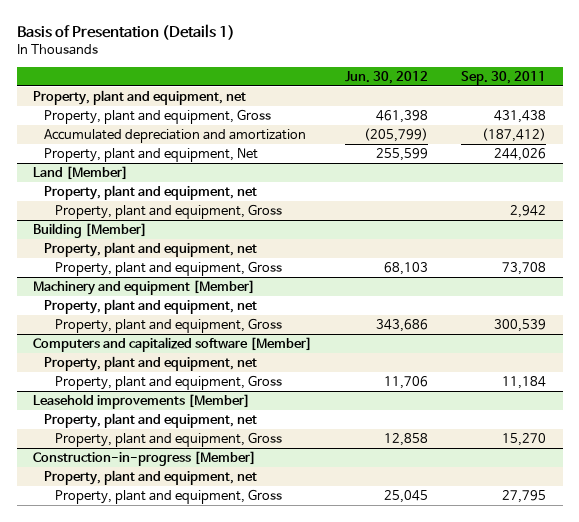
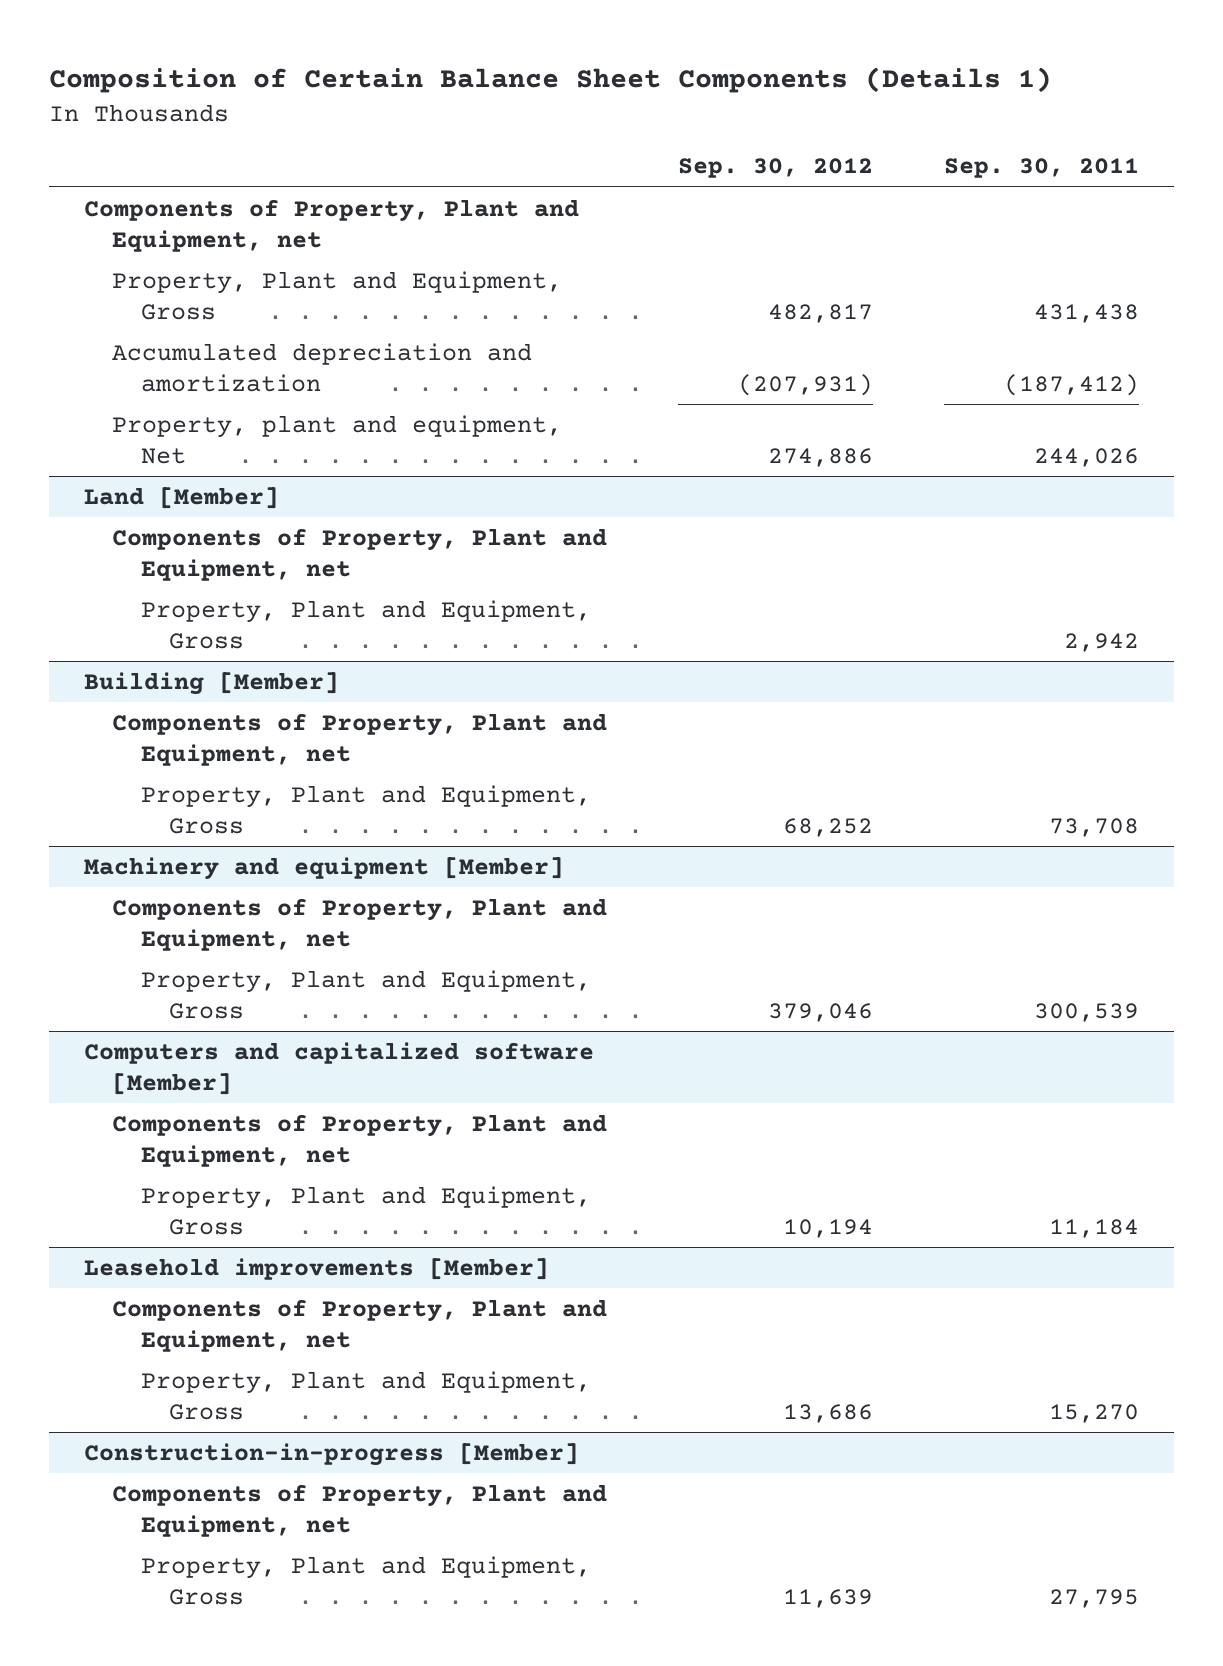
[16,23,235,40] Basis of Presentation (Details 1) -> [48,67,1052,94] Composition of Certain Balance Sheet Components (Details 1)
[345,70,429,84] Jun. 30, 2012 -> none
none -> [678,158,874,179] Sep. 30, 2012
[33,90,247,106] Property, plant and equipment, net -> [84,198,580,252] Components of Property, Plant and Equipment, net
[43,109,271,125] Property, plant and equipment, Gross -> [112,270,563,320] Property, Plant and Equipment, Gross
[43,185,257,201] Property, plant and equipment, net -> [112,527,608,581] Components of Property, Plant and Equipment, net
[54,204,282,220] Property, plant and equipment, Gross -> [140,599,591,649] Property, Plant and Equipment, Gross
[43,242,257,258] Property, plant and equipment, net -> [112,712,608,766] Components of Property, Plant and Equipment, net
[54,261,282,277] Property, plant and equipment, Gross -> [140,784,591,834] Property, Plant and Equipment, Gross
[43,299,257,315] Property, plant and equipment, net -> [112,897,608,951] Components of Property, Plant and Equipment, net
[54,318,282,334] Property, plant and equipment, Gross -> [140,969,591,1019] Property, Plant and Equipment, Gross
[43,356,257,372] Property, plant and equipment, net -> [112,1113,608,1167] Components of Property, Plant and Equipment, net
[54,375,282,391] Property, plant and equipment, Gross -> [140,1185,591,1235] Property, Plant and Equipment, Gross
[43,413,257,429] Property, plant and equipment, net -> [112,1298,608,1352] Components of Property, Plant and Equipment, net
[54,432,282,448] Property, plant and equipment, Gross -> [140,1370,591,1420] Property, Plant and Equipment, Gross
[43,470,257,486] Property, plant and equipment, net -> [112,1483,608,1537] Components of Property, Plant and Equipment, net
[54,489,282,505] Property, plant and equipment, Gross -> [140,1555,591,1605] Property, Plant and Equipment, Gross

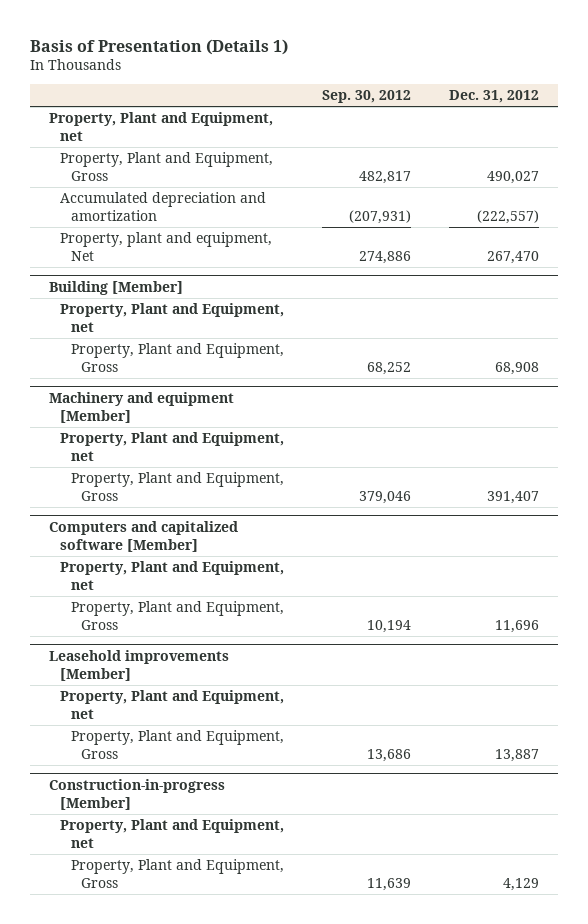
[48,67,1052,94] Composition of Certain Balance Sheet Components (Details 1) -> [30,38,289,55] Basis of Presentation (Details 1)
[943,158,1139,179] Sep. 30, 2011 -> none
none -> [449,90,540,104] Dec. 31, 2012
[84,198,580,252] Components of Property, Plant and Equipment, net -> [49,111,274,141] Property, Plant and Equipment, net
[84,486,280,509] Land [Member] -> none
[112,527,608,581] Components of Property, Plant and Equipment, net -> none
[140,599,591,649] Property, Plant and Equipment, Gross -> none
[112,712,608,766] Components of Property, Plant and Equipment, net -> [59,302,284,332] Property, Plant and Equipment, net
[112,897,608,951] Components of Property, Plant and Equipment, net -> [59,431,284,461] Property, Plant and Equipment, net
[112,1113,608,1167] Components of Property, Plant and Equipment, net -> [59,560,284,590] Property, Plant and Equipment, net
[112,1298,608,1352] Components of Property, Plant and Equipment, net -> [59,689,284,719] Property, Plant and Equipment, net
[112,1483,608,1537] Components of Property, Plant and Equipment, net -> [59,818,284,848] Property, Plant and Equipment, net

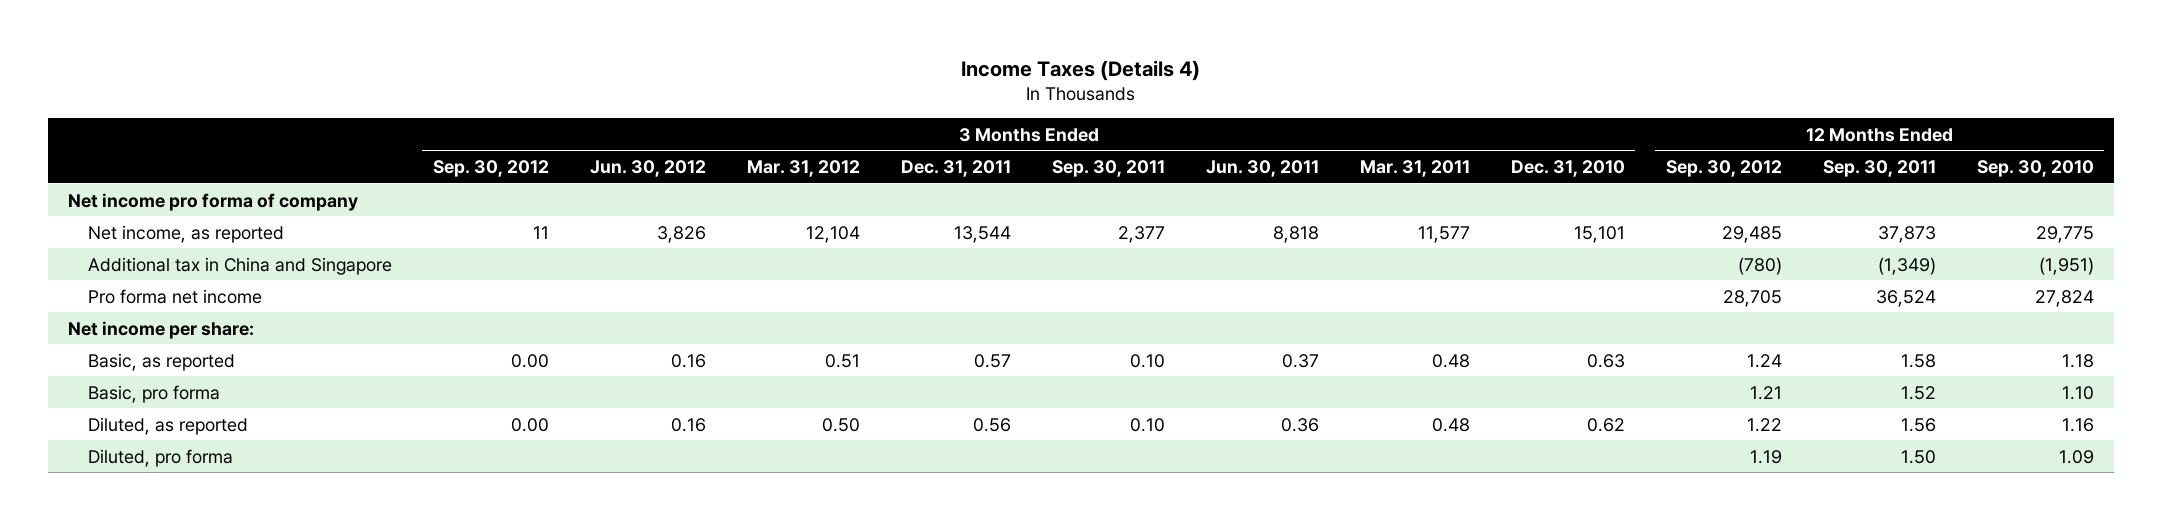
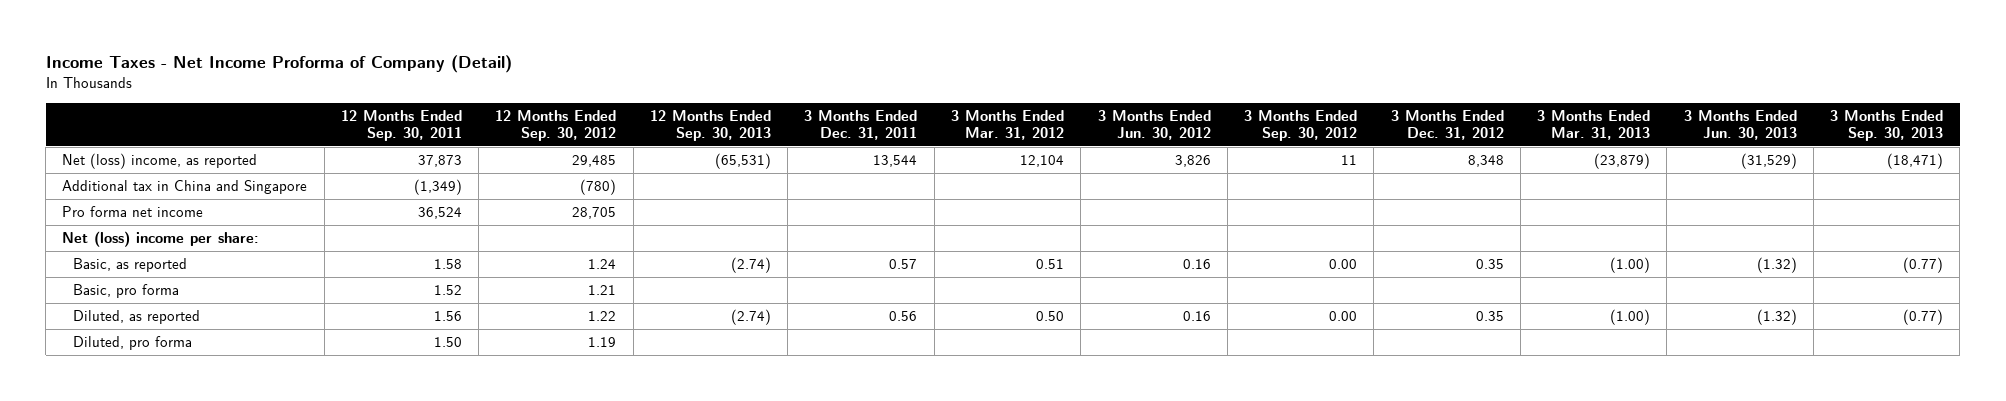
[960,59,1200,81] Income Taxes (Details 4) -> [45,55,512,74] Income Taxes - Net Income Proforma of Company (Detail)
[1051,159,1165,177] Sep. 30, 2011 -> none
[1205,159,1319,177] Jun. 30, 2011 -> none
[1359,159,1470,177] Mar. 31, 2011 -> none
[1510,159,1625,177] Dec. 31, 2010 -> none
[1976,159,2094,177] Sep. 30, 2010 -> none
none -> [649,109,771,142] 12 Months Ended Sep. 30, 2013
none -> [1390,109,1504,141] 3 Months Ended Dec. 31, 2012
none -> [1537,109,1651,141] 3 Months Ended Mar. 31, 2013
none -> [1683,109,1797,141] 3 Months Ended Jun. 30, 2013
none -> [1830,109,1944,142] 3 Months Ended Sep. 30, 2013
[68,192,359,211] Net income pro forma of company -> none
[87,224,284,243] Net income, as reported -> [62,152,258,169] Net (loss) income, as reported
[68,320,255,339] Net income per share: -> [62,230,260,247] Net (loss) income per share:

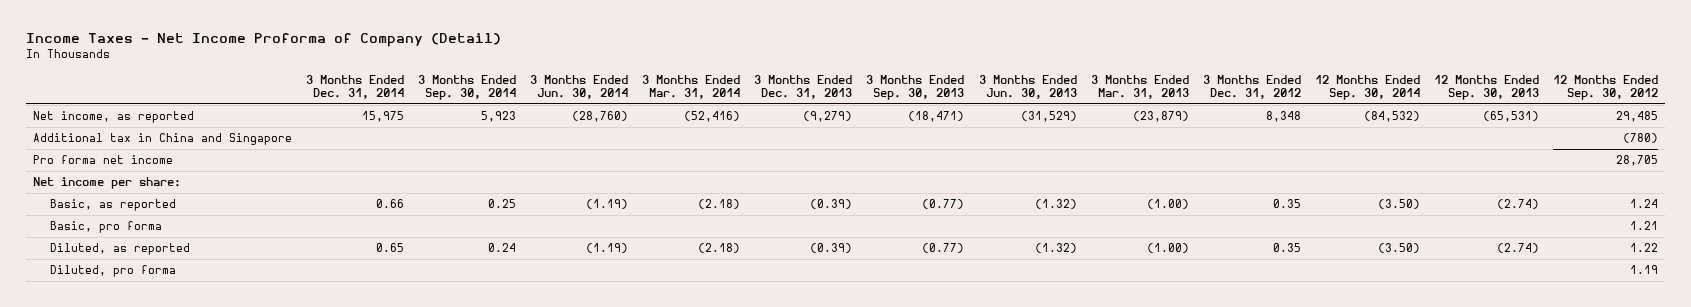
[340,109,462,142] 12 Months Ended Sep. 30, 2011 -> none
[804,109,918,141] 3 Months Ended Dec. 31, 2011 -> none
[951,109,1065,141] 3 Months Ended Mar. 31, 2012 -> none
[1097,109,1211,141] 3 Months Ended Jun. 30, 2012 -> none
[1244,109,1358,142] 3 Months Ended Sep. 30, 2012 -> none
none -> [305,75,404,100] 3 Months Ended Dec. 31, 2014
none -> [418,75,517,101] 3 Months Ended Sep. 30, 2014
none -> [530,75,629,100] 3 Months Ended Jun. 30, 2014
none -> [642,75,741,100] 3 Months Ended Mar. 31, 2014
none -> [754,75,853,100] 3 Months Ended Dec. 31, 2013
none -> [1314,75,1420,101] 12 Months Ended Sep. 30, 2014
[62,152,258,169] Net (loss) income, as reported -> [32,111,194,124] Net income, as reported
[62,230,260,247] Net (loss) income per share: -> [32,177,181,190] Net income per share:

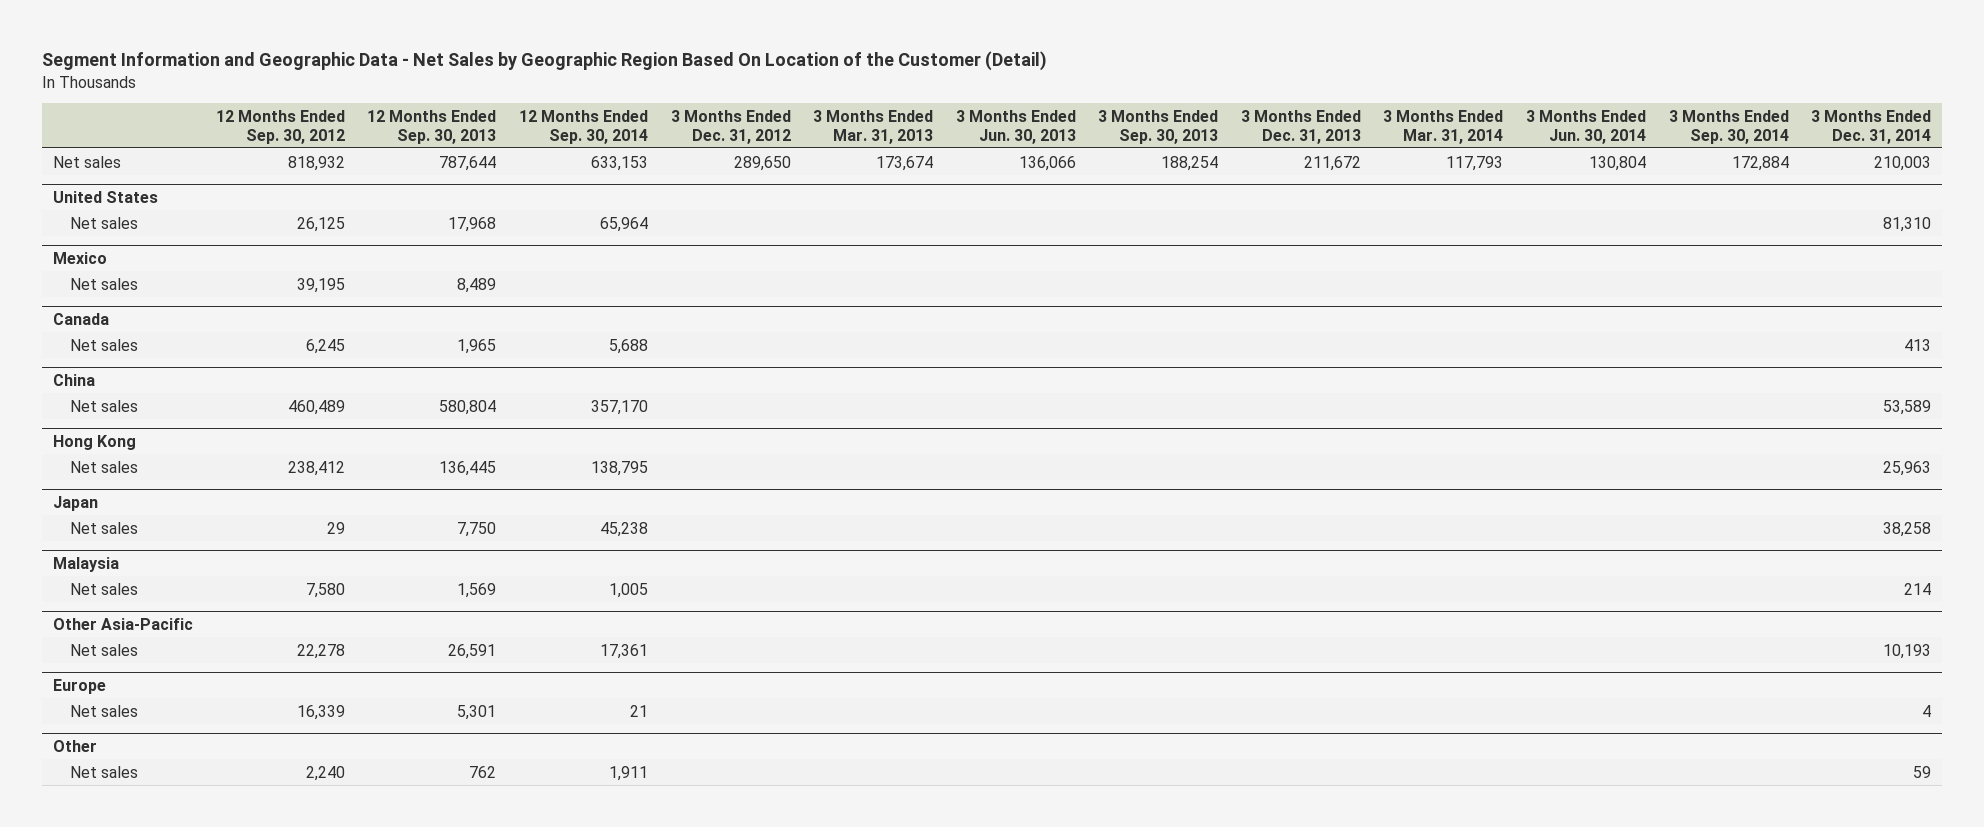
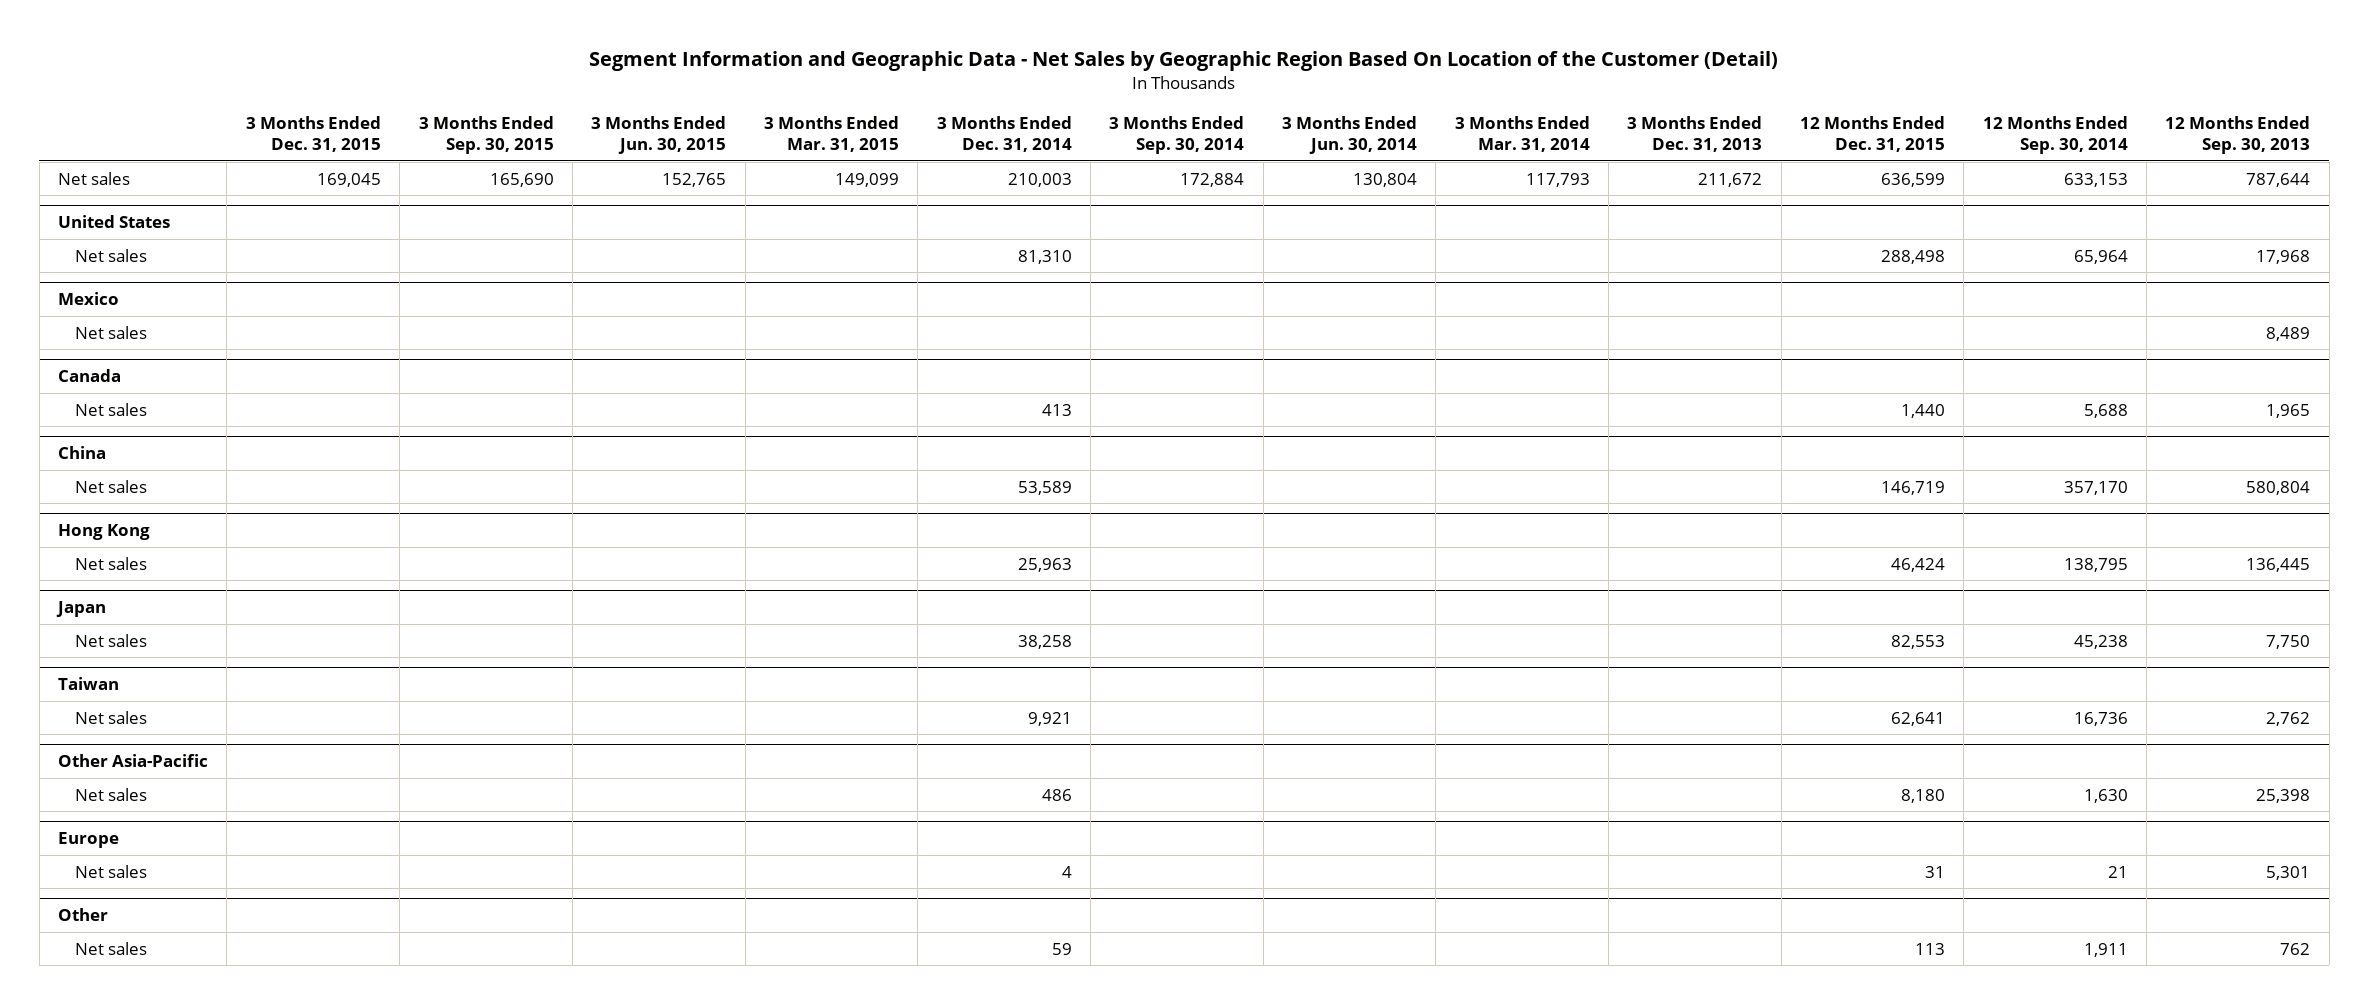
[215,110,345,144] 12 Months Ended Sep. 30, 2012 -> none
[670,110,791,144] 3 Months Ended Dec. 31, 2012 -> none
[813,110,934,144] 3 Months Ended Mar. 31, 2013 -> none
[955,110,1076,144] 3 Months Ended Jun. 30, 2013 -> none
[1098,110,1219,144] 3 Months Ended Sep. 30, 2013 -> none
none -> [245,116,381,153] 3 Months Ended Dec. 31, 2015
none -> [418,116,554,155] 3 Months Ended Sep. 30, 2015
none -> [591,116,727,155] 3 Months Ended Jun. 30, 2015
none -> [763,116,899,153] 3 Months Ended Mar. 31, 2015
none -> [1800,116,1946,153] 12 Months Ended Dec. 31, 2015
[53,556,120,572] Malaysia -> none
none -> [58,677,120,691] Taiwan
[457,582,497,598] 1,569 -> [2266,711,2311,726] 2,762
[608,582,648,598] 1,005 -> [2073,711,2128,726] 16,736
[1904,582,1932,595] 214 -> [1027,711,1072,726] 9,921
[448,643,497,659] 26,591 -> [2256,788,2311,803] 25,398
[599,643,648,659] 17,361 -> [2083,788,2128,803] 1,630
[1883,643,1932,659] 10,193 -> [1041,788,1072,801] 486

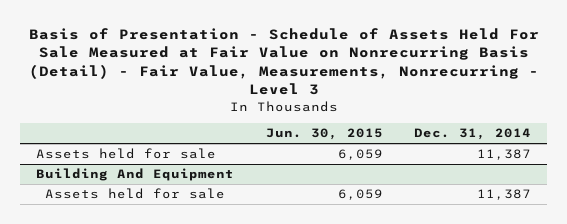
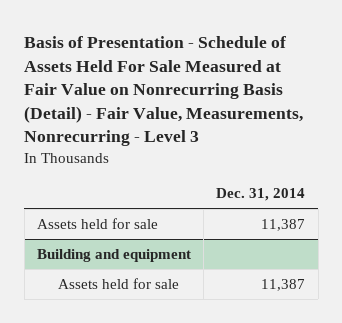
[265,127,383,140] Jun. 30, 2015 -> none
[36,168,235,182] Building And Equipment -> [37,248,192,262] Building and equipment

